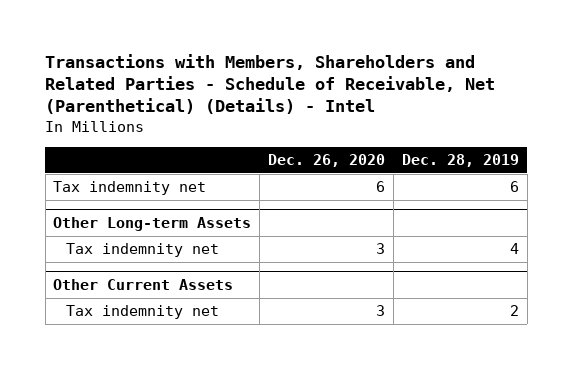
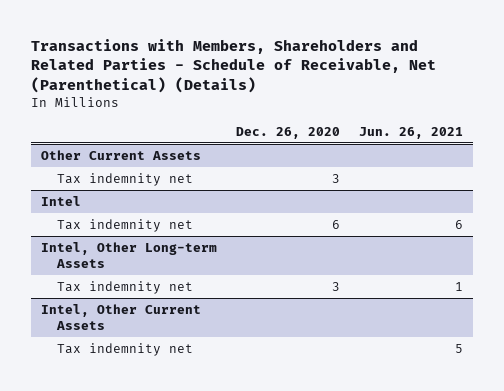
[45,53,496,115] Transactions with Members, Shareholders and Related Parties - Schedule of Receivable, Net (Parenthetical) (Details) - Intel -> [31,38,437,94] Transactions with Members, Shareholders and Related Parties - Schedule of Receivable, Net (Parenthetical) (Details)
[401,153,519,167] Dec. 28, 2019 -> none
none -> [359,126,464,139] Jun. 26, 2021
[53,181,207,196] Tax indemnity net -> none
[53,216,252,231] Other Long-term Assets -> none
[65,243,219,258] Tax indemnity net -> none
none -> [40,195,81,206] Intel
none -> [57,218,194,232] Tax indemnity net
none -> [40,241,217,268] Intel, Other Long-term Assets
none -> [57,280,194,294] Tax indemnity net
none -> [40,303,201,330] Intel, Other Current Assets
none -> [57,342,194,356] Tax indemnity net

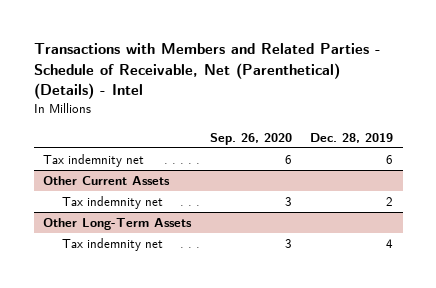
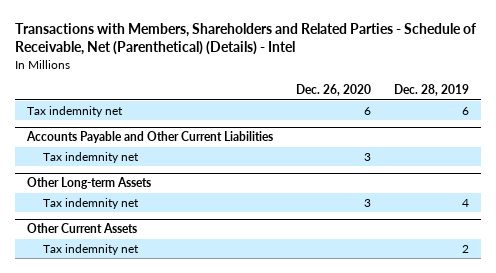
[33,43,381,100] Transactions with Members and Related Parties - Schedule of Receivable, Net (Parenthetical) (Details) - Intel -> [15,22,477,56] Transactions with Members, Shareholders and Related Parties - Schedule of Receivable, Net (Parenthetical) (Details) - Intel
[209,132,292,145] Sep. 26, 2020 -> none
none -> [296,84,372,97] Dec. 26, 2020
none -> [25,131,273,144] Accounts Payable and Other Current Liabilities
none -> [43,151,140,163] Tax indemnity net
none -> [26,177,151,190] Other Long-term Assets
none -> [43,197,140,209] Tax indemnity net
[43,218,193,231] Other Long-Term Assets -> none
[61,238,163,252] Tax indemnity net -> none

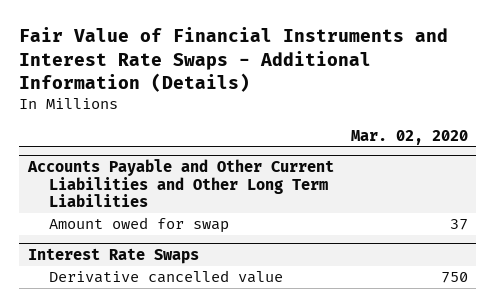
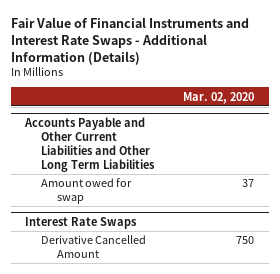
[49,270,284,284] Derivative cancelled value -> [40,235,146,259] Derivative Cancelled Amount

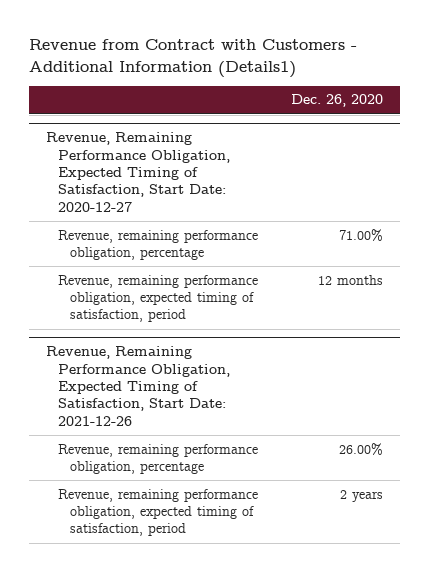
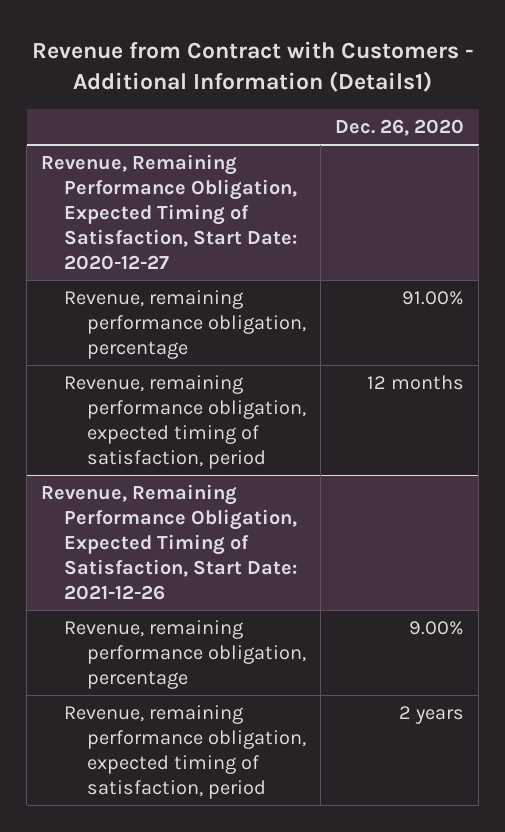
[339,228,384,242] 71.00% -> [402,290,465,305] 91.00%
[339,442,384,456] 26.00% -> [409,620,465,635] 9.00%

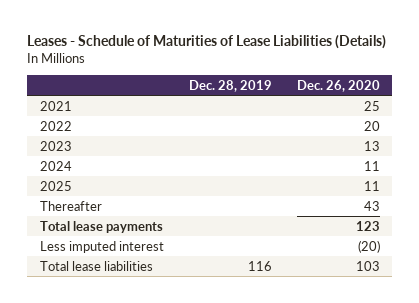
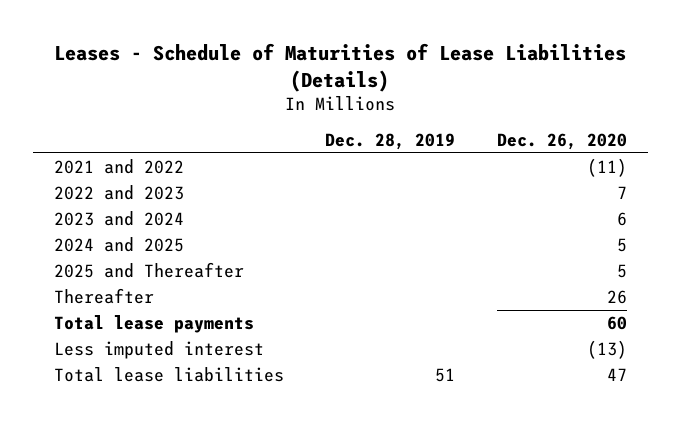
[39,100,72,111] 2021 -> [53,158,184,174] 2021 and 2022
[363,100,380,111] 25 -> [586,157,627,177] (11)
[39,120,72,131] 2022 -> [53,184,184,200] 2022 and 2023
[363,120,380,131] 20 -> [616,185,627,199] 7
[39,140,72,151] 2023 -> [53,210,184,226] 2023 and 2024
[363,140,380,151] 13 -> [616,211,627,226] 6
[39,160,72,171] 2024 -> [53,236,184,252] 2024 and 2025
[363,160,380,171] 11 -> [616,237,627,252] 5
[39,180,72,191] 2025 -> [53,261,244,278] 2025 and Thereafter
[363,180,380,191] 11 -> [616,263,627,278] 5
[363,200,380,211] 43 -> [606,289,627,304] 26
[355,220,380,231] 123 -> [606,315,627,330] 60
[357,239,380,253] (20) -> [586,339,627,359] (13)
[247,260,272,271] 116 -> [435,367,456,382] 51
[355,260,380,271] 103 -> [606,367,627,381] 47

